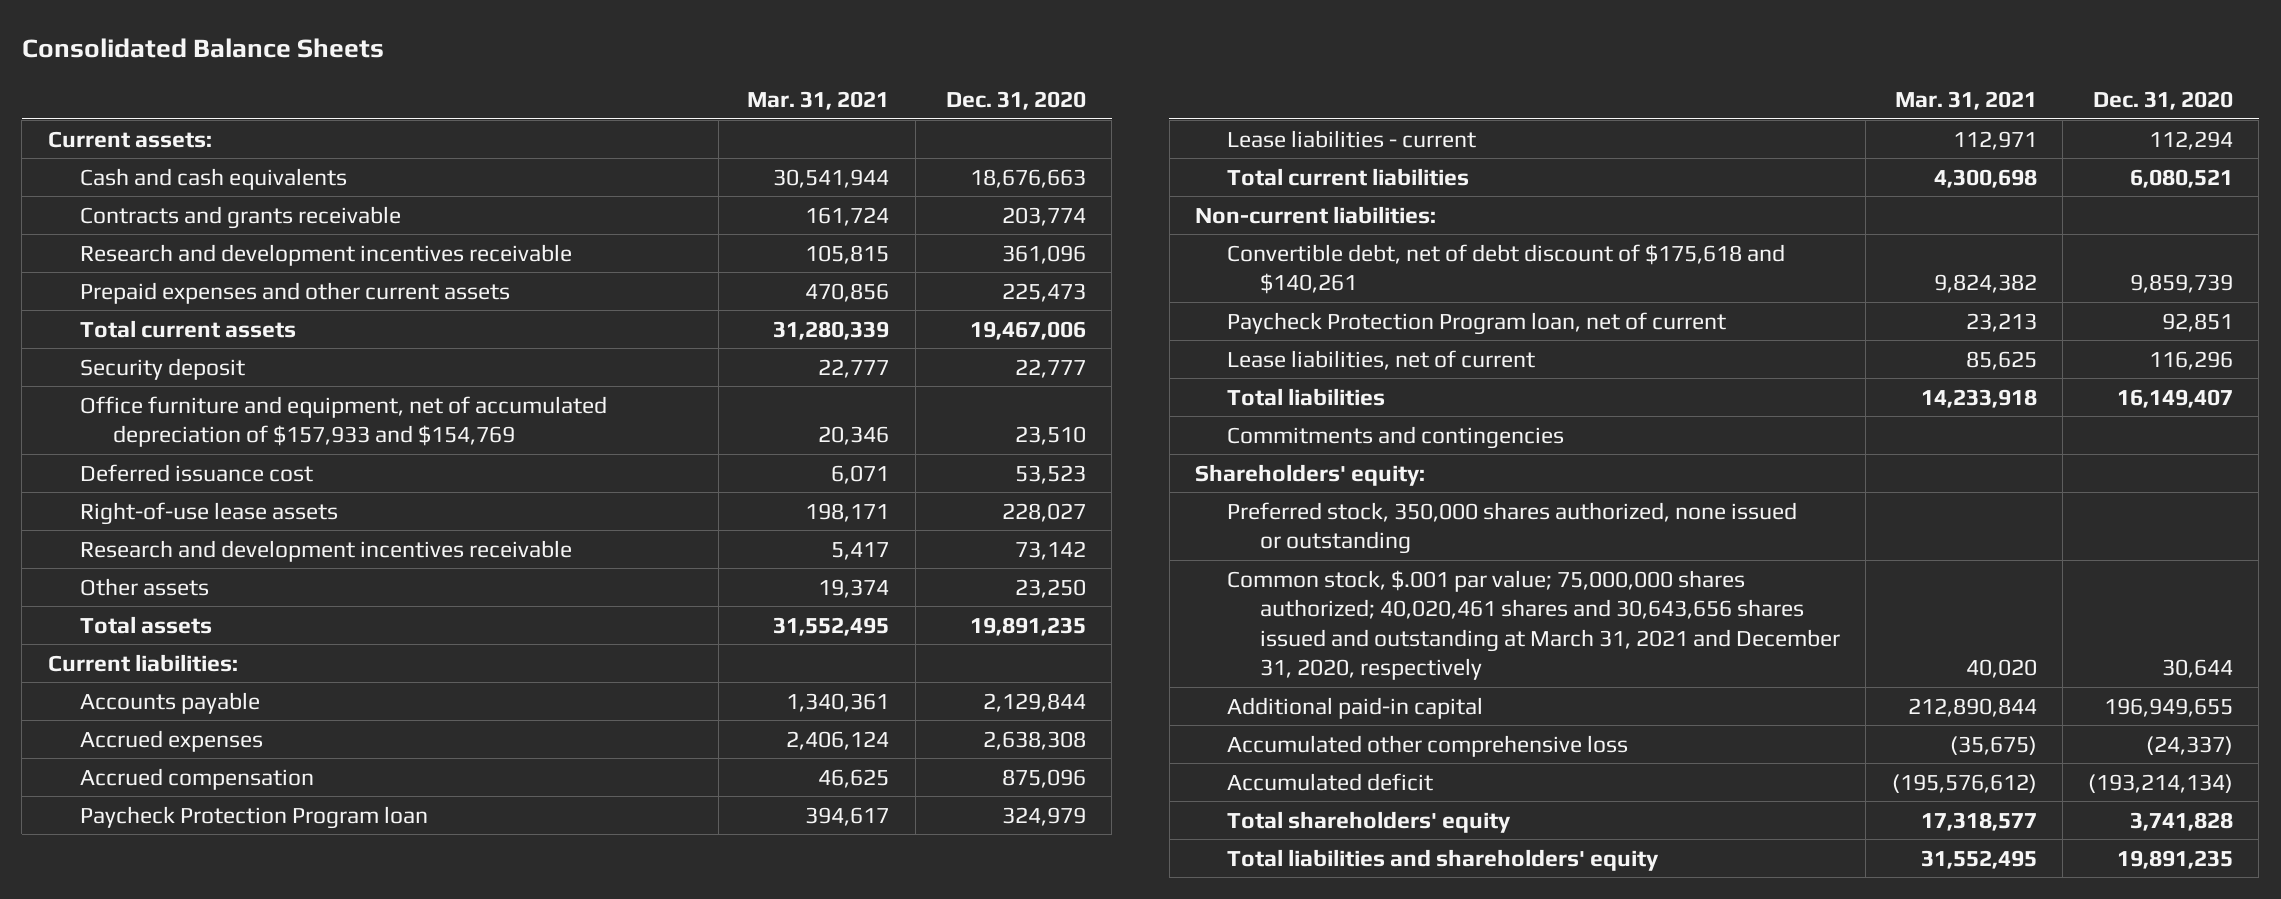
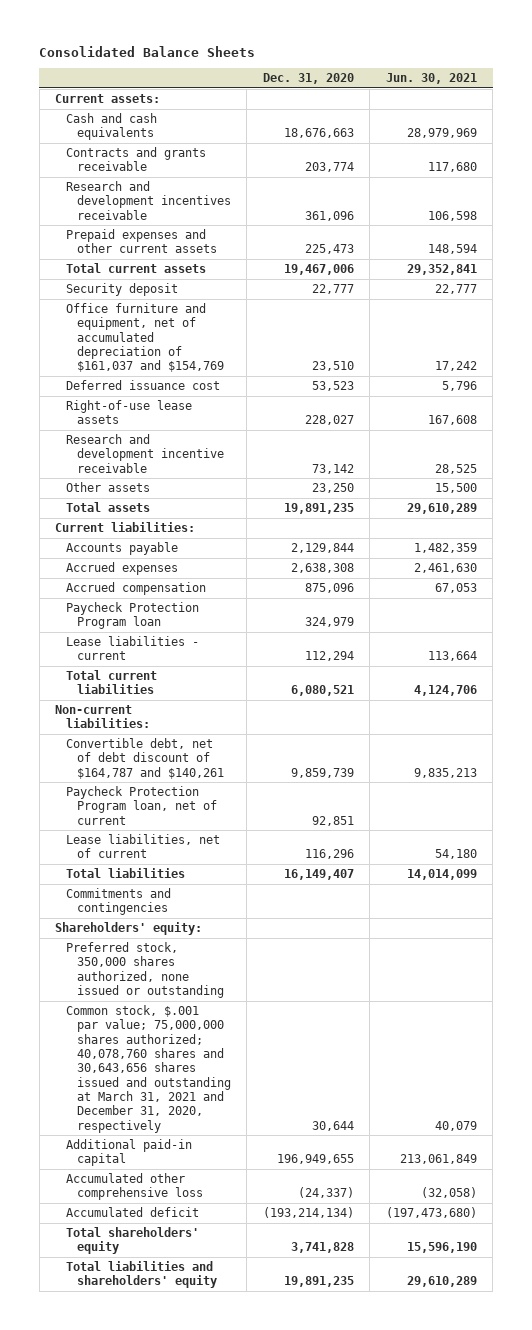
[747,91,890,111] Mar. 31, 2021 -> none
none -> [385,72,477,84] Jun. 30, 2021
[80,395,608,448] Office furniture and equipment, net of accumulated depreciation of $157,933 and $154,769 -> [65,302,224,373] Office furniture and equipment, net of accumulated depreciation of $161,037 and $154,769
[80,539,573,562] Research and development incentives receivable -> [65,433,224,473] Research and development incentive receivable
[1227,243,1786,295] Convertible debt, net of debt discount of $175,618 and $140,261 -> [65,737,224,779] Convertible debt, net of debt discount of $164,787 and $140,261
[1227,569,1841,681] Common stock, $.001 par value; 75,000,000 shares authorized; 40,020,461 shares and 30,643,656 shares issued and outstanding at March 31, 2021 and December 31, 2020, respectively -> [65,1004,231,1133] Common stock, $.001 par value; 75,000,000 shares authorized; 40,078,760 shares and 30,643,656 shares issued and outstanding at March 31, 2021 and December 31, 2020, respectively

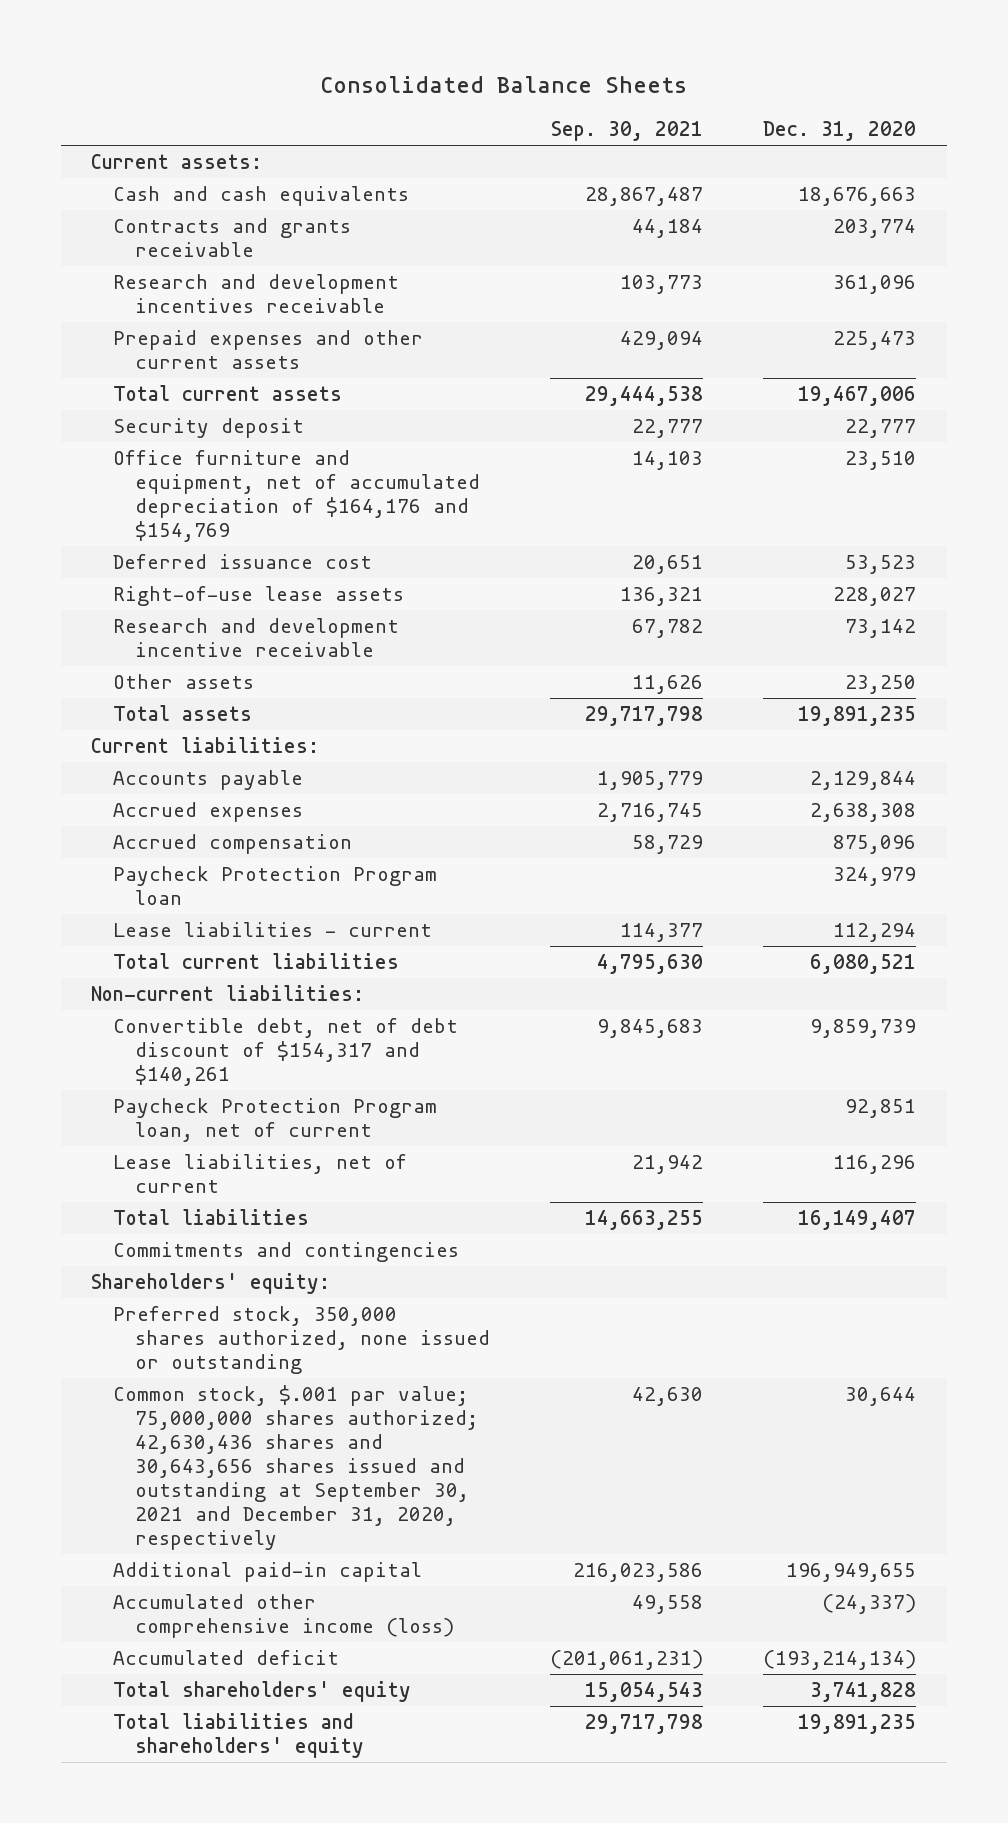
[385,72,477,84] Jun. 30, 2021 -> none
none -> [551,121,704,142] Sep. 30, 2021
[65,302,224,373] Office furniture and equipment, net of accumulated depreciation of $161,037 and $154,769 -> [112,449,480,542] Office furniture and equipment, net of accumulated depreciation of $164,176 and $154,769
[65,737,224,779] Convertible debt, net of debt discount of $164,787 and $140,261 -> [112,1017,458,1086] Convertible debt, net of debt discount of $154,317 and $140,261
[65,1004,231,1133] Common stock, $.001 par value; 75,000,000 shares authorized; 40,078,760 shares and 30,643,656 shares issued and outstanding at March 31, 2021 and December 31, 2020, respectively -> [112,1384,478,1550] Common stock, $.001 par value; 75,000,000 shares authorized; 42,630,436 shares and 30,643,656 shares issued and outstanding at September 30, 2021 and December 31, 2020, respectively
[65,1172,203,1201] Accumulated other comprehensive loss -> [112,1593,454,1638] Accumulated other comprehensive income (loss)

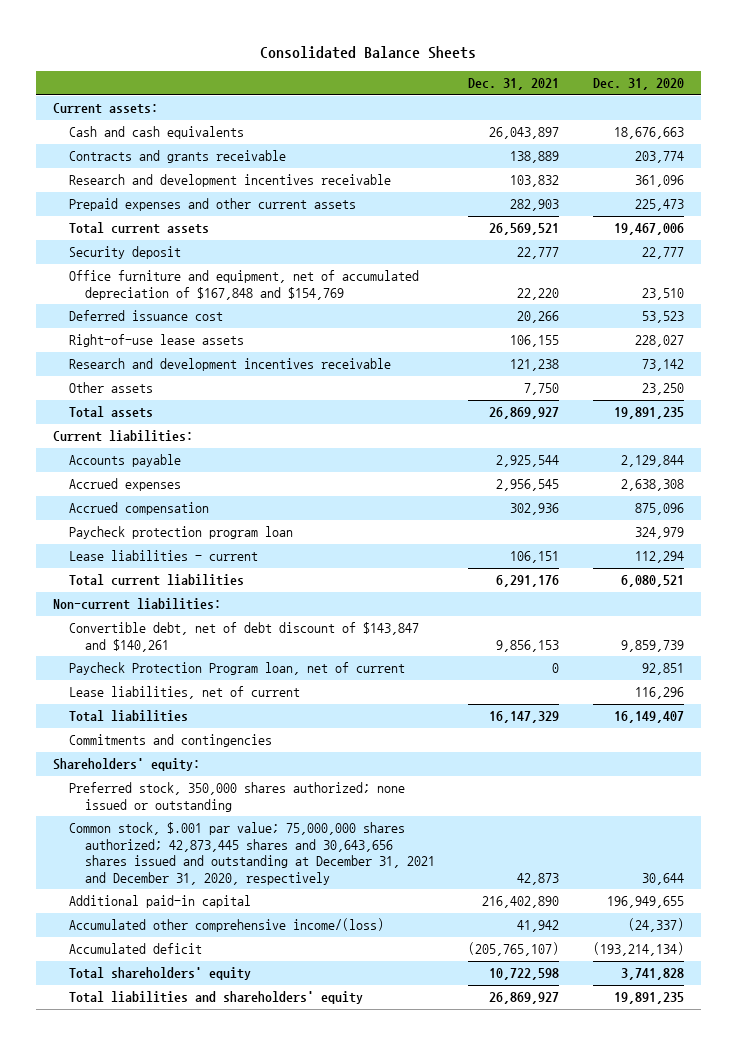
[551,121,704,142] Sep. 30, 2021 -> none
none -> [468,78,560,91] Dec. 31, 2021
[112,449,480,542] Office furniture and equipment, net of accumulated depreciation of $164,176 and $154,769 -> [68,270,419,300] Office furniture and equipment, net of accumulated depreciation of $167,848 and $154,769
[112,617,399,657] Research and development incentive receivable -> [68,358,391,372] Research and development incentives receivable
[112,865,437,905] Paycheck Protection Program loan -> [68,526,293,540] Paycheck protection program loan
[112,1017,458,1086] Convertible debt, net of debt discount of $154,317 and $140,261 -> [68,622,419,652] Convertible debt, net of debt discount of $143,847 and $140,261
[112,1305,490,1374] Preferred stock, 350,000 shares authorized, none issued or outstanding -> [68,782,405,812] Preferred stock, 350,000 shares authorized; none issued or outstanding
[112,1384,478,1550] Common stock, $.001 par value; 75,000,000 shares authorized; 42,630,436 shares and 30,643,656 shares issued and outstanding at September 30, 2021 and December 31, 2020, respectively -> [68,822,435,885] Common stock, $.001 par value; 75,000,000 shares authorized; 42,873,445 shares and 30,643,656 shares issued and outstanding at December 31, 2021 and December 31, 2020, respectively
[112,1593,454,1638] Accumulated other comprehensive income (loss) -> [68,918,384,933] Accumulated other comprehensive income/(loss)

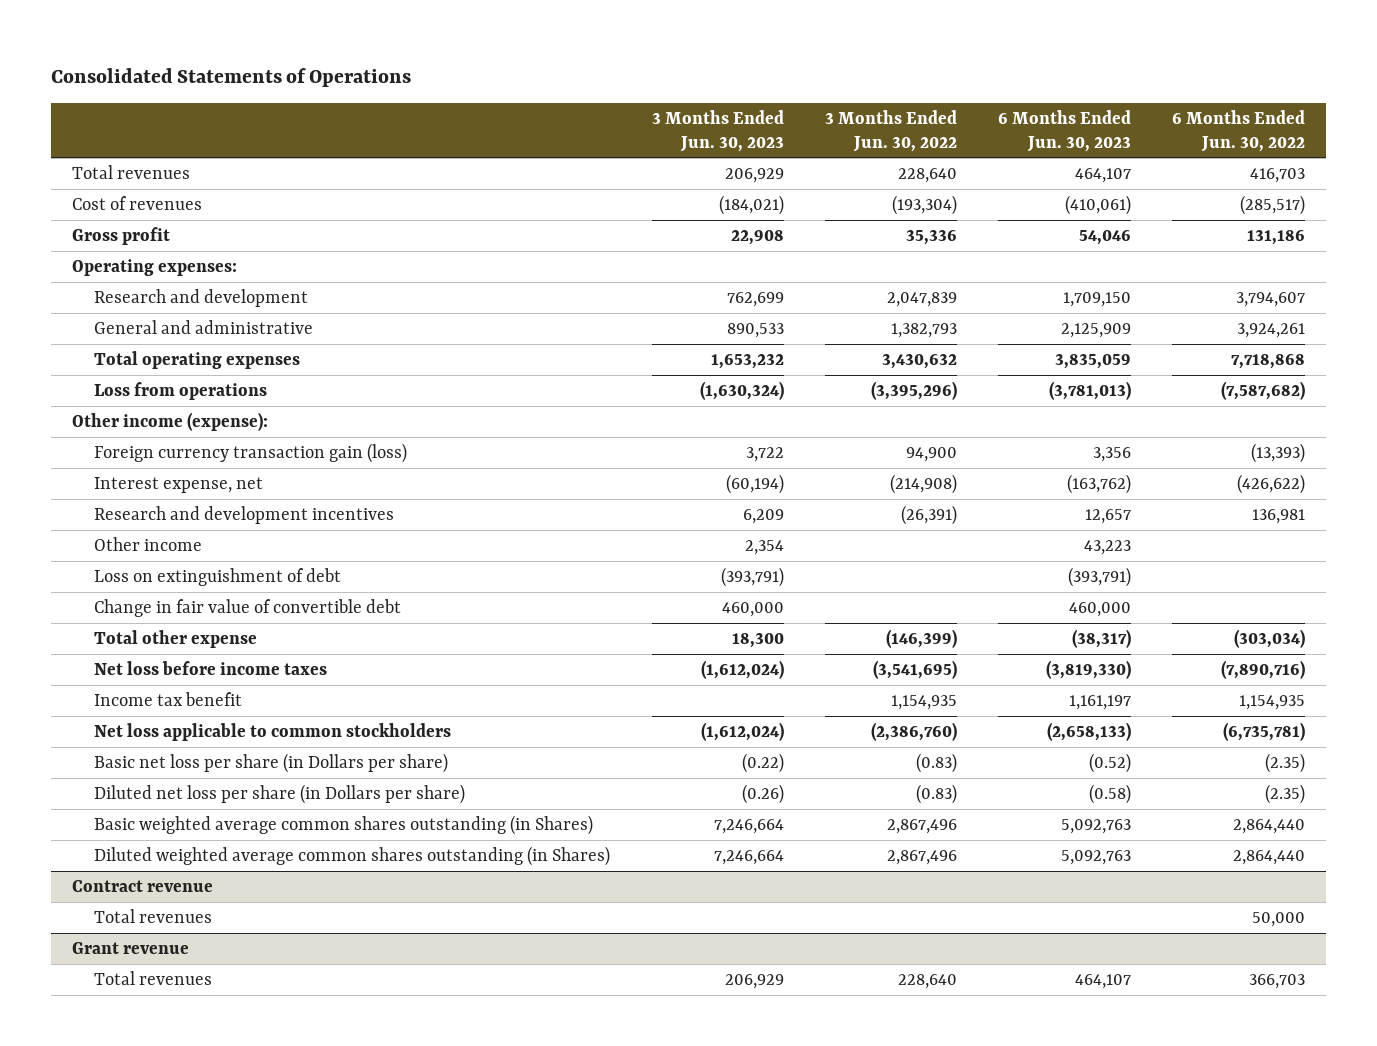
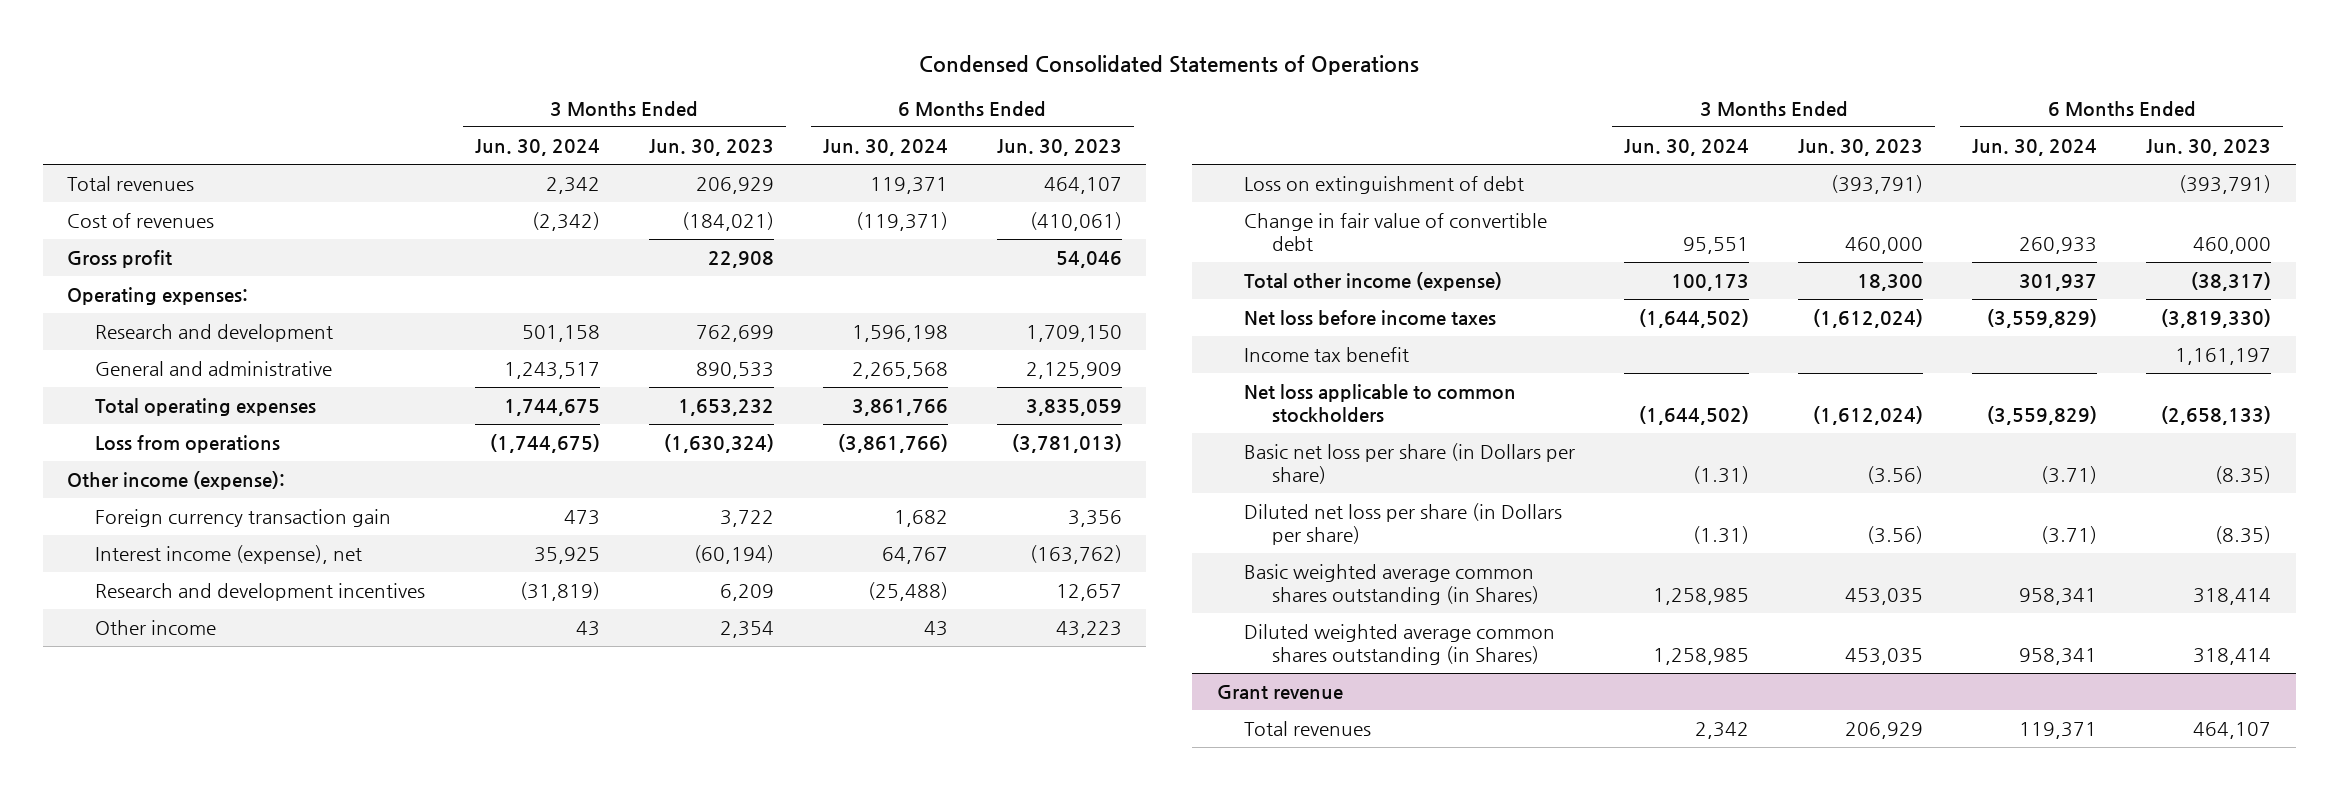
[51,67,412,87] Consolidated Statements of Operations -> [919,55,1420,76] Condensed Consolidated Statements of Operations
[824,109,957,152] 3 Months Ended Jun. 30, 2022 -> none
[1172,109,1306,152] 6 Months Ended Jun. 30, 2022 -> none
none -> [474,138,600,156] Jun. 30, 2024
none -> [822,138,948,156] Jun. 30, 2024
[94,443,408,464] Foreign currency transaction gain (loss) -> [94,509,391,528] Foreign currency transaction gain
[94,477,264,494] Interest expense, net -> [94,545,362,565] Interest income (expense), net
[94,630,258,649] Total other expense -> [1244,272,1503,292] Total other income (expense)
[72,880,214,893] Contract revenue -> none
[94,909,213,924] Total revenues -> none
[741,753,784,774] (0.22) -> [1867,466,1924,485] (3.56)
[1088,753,1131,774] (0.52) -> [2215,466,2272,485] (8.35)
[741,784,784,805] (0.26) -> [1867,526,1924,545] (3.56)
[1088,784,1131,805] (0.58) -> [2215,526,2272,545] (8.35)
[713,819,784,835] 7,246,664 -> [1845,588,1924,606] 453,035
[1060,819,1131,835] 5,092,763 -> [2193,588,2272,606] 318,414
[713,850,784,866] 7,246,664 -> [1845,648,1924,666] 453,035
[1060,850,1131,866] 5,092,763 -> [2193,648,2272,666] 318,414

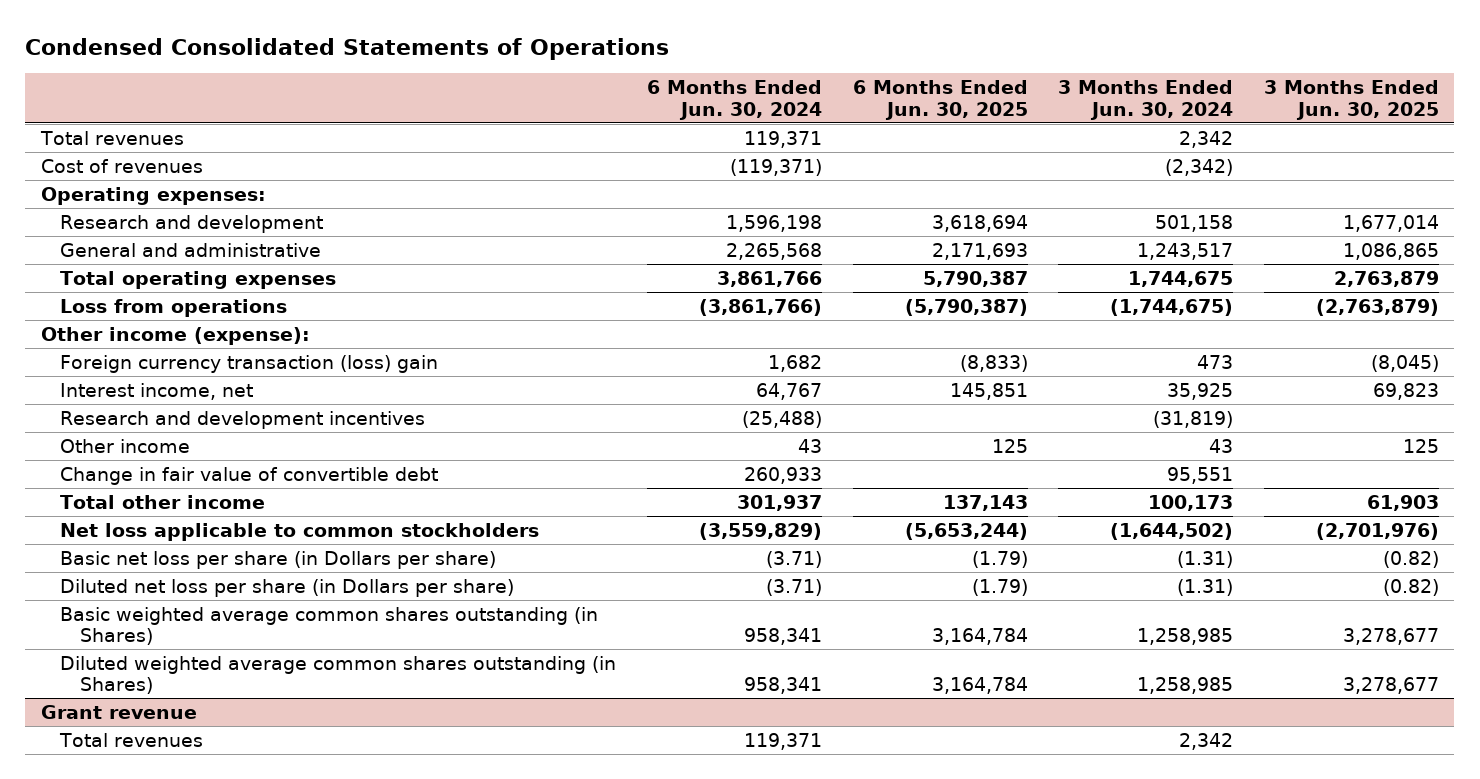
[648,138,774,156] Jun. 30, 2023 -> none
[996,138,1122,156] Jun. 30, 2023 -> none
none -> [852,79,1028,120] 6 Months Ended Jun. 30, 2025
none -> [1263,79,1439,120] 3 Months Ended Jun. 30, 2025
[67,250,173,269] Gross profit -> none
[94,509,391,528] Foreign currency transaction gain -> [60,354,439,373] Foreign currency transaction (loss) gain
[94,545,362,565] Interest income (expense), net -> [60,382,254,400] Interest income, net
[1244,176,1525,195] Loss on extinguishment of debt -> none
[1244,310,1497,327] Net loss before income taxes -> none
[1244,347,1410,363] Income tax benefit -> none
[1244,272,1503,292] Total other income (expense) -> [60,494,266,509] Total other income

